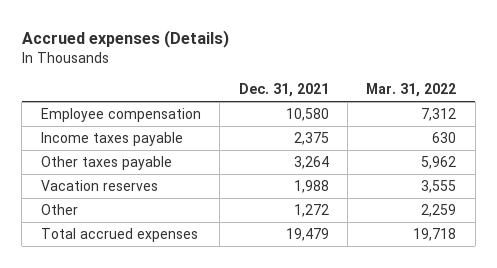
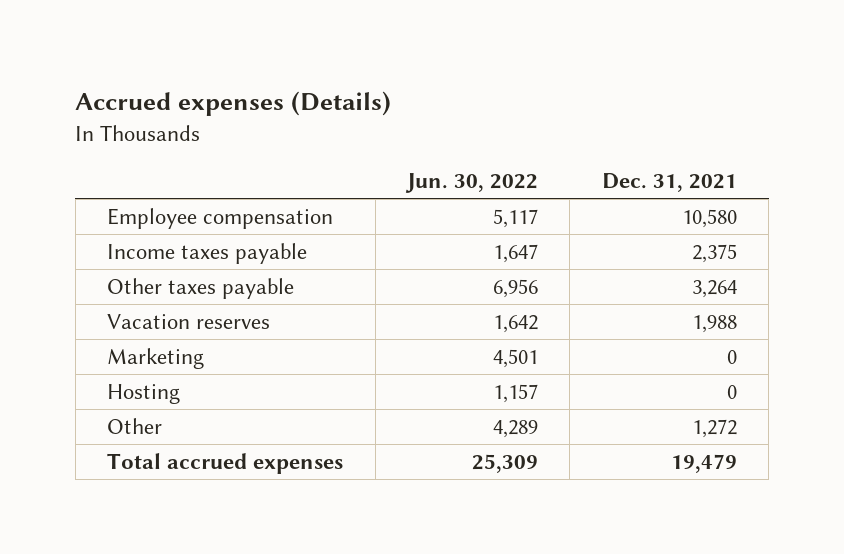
[366,82,457,97] Mar. 31, 2022 -> none
none -> [404,173,538,194] Jun. 30, 2022
none -> [107,347,205,369] Marketing
none -> [107,383,181,404] Hosting

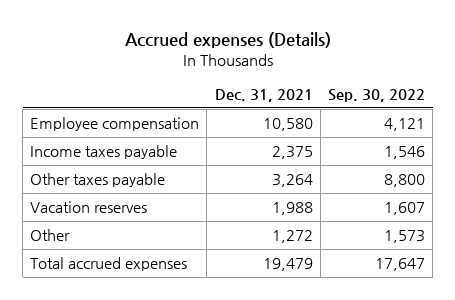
[404,173,538,194] Jun. 30, 2022 -> none
none -> [328,89,426,103] Sep. 30, 2022
[107,347,205,369] Marketing -> none
[107,383,181,404] Hosting -> none

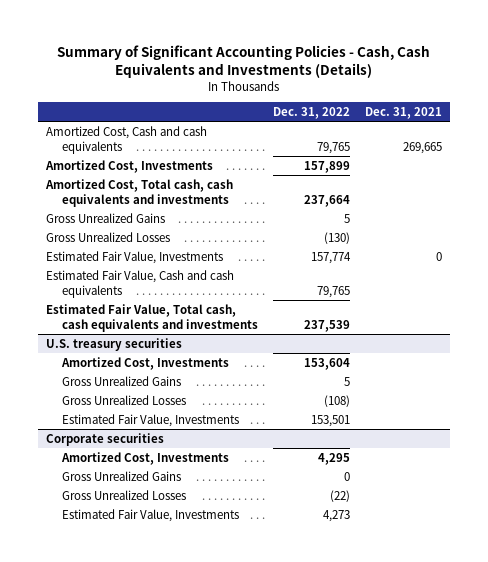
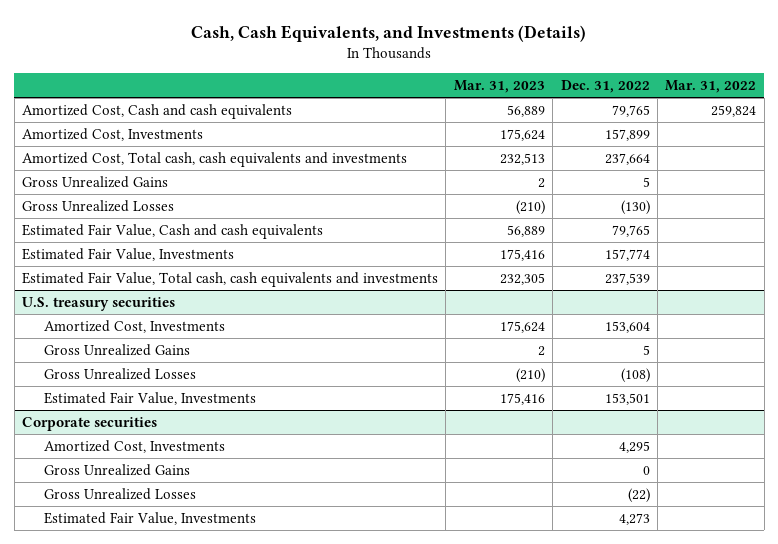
[57,44,431,78] Summary of Significant Accounting Policies - Cash, Cash Equivalents and Investments (Details) -> [191,24,587,42] Cash, Cash Equivalents, and Investments (Details)
[365,106,443,119] Dec. 31, 2021 -> none
none -> [453,80,545,94] Mar. 31, 2023
none -> [665,80,757,94] Mar. 31, 2022
[46,250,224,264] Estimated Fair Value, Investments -> [22,248,235,262] Estimated Fair Value, Investments

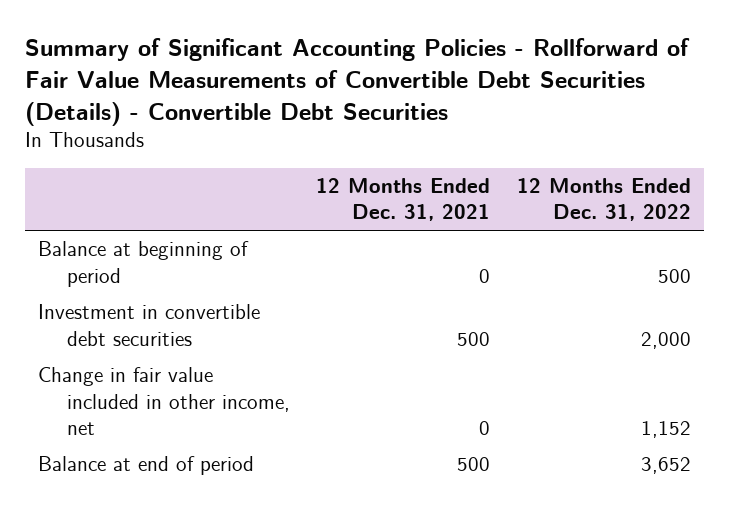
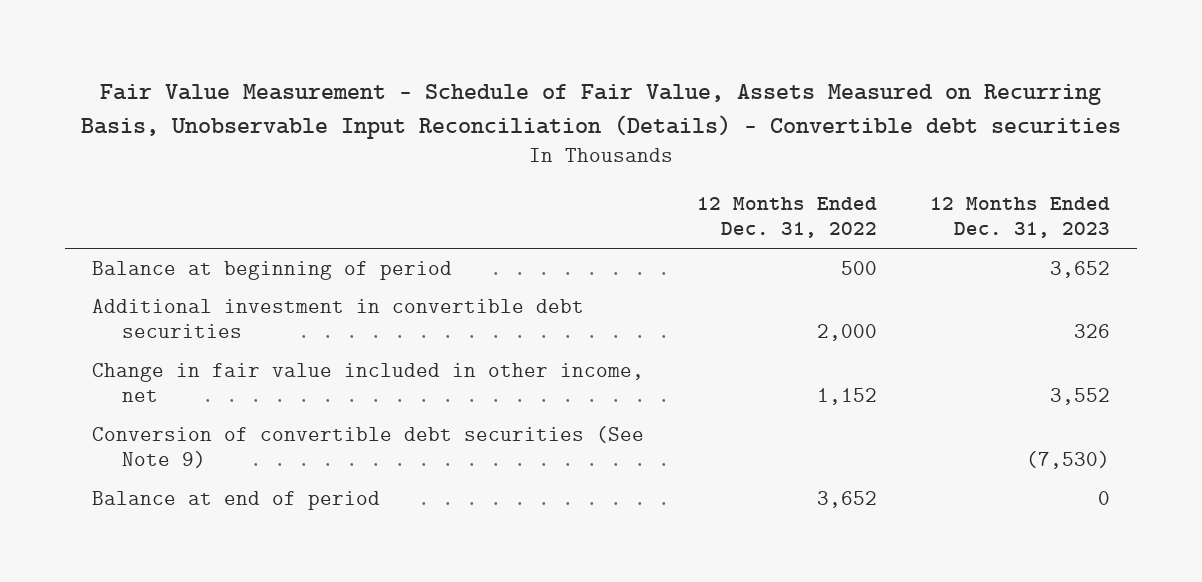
[24,38,690,126] Summary of Significant Accounting Policies - Rollforward of Fair Value Measurements of Convertible Debt Securities (Details) - Convertible Debt Securities -> [81,83,1122,139] Fair Value Measurement - Schedule of Fair Value, Assets Measured on Recurring Basis, Unobservable Input Reconciliation (Details) - Convertible debt securities
[316,177,491,222] 12 Months Ended Dec. 31, 2021 -> none
none -> [930,197,1111,239] 12 Months Ended Dec. 31, 2023
[37,304,260,346] Investment in convertible debt securities -> [91,298,584,339] Additional investment in convertible debt securities
none -> [91,425,644,469] Conversion of convertible debt securities (See Note 9)

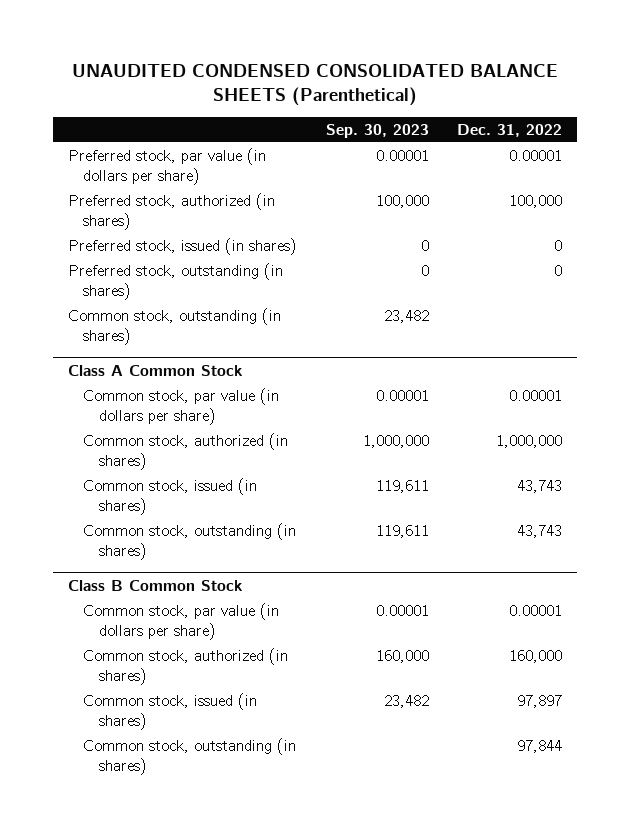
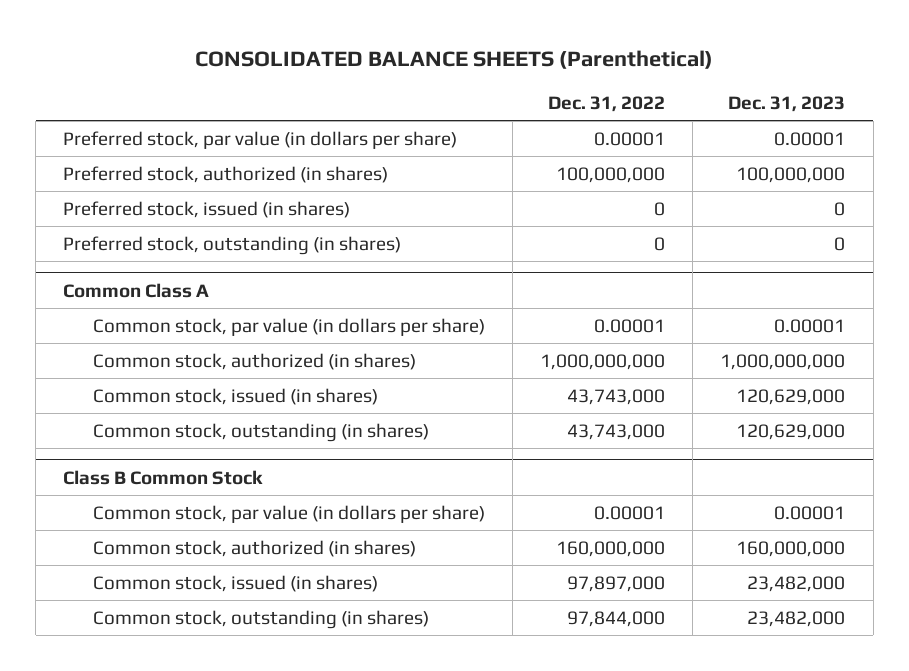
[72,64,559,107] UNAUDITED CONDENSED CONSOLIDATED BALANCE SHEETS (Parenthetical) -> [195,49,714,69] CONSOLIDATED BALANCE SHEETS (Parenthetical)
[325,123,429,138] Sep. 30, 2023 -> none
none -> [728,95,846,112] Dec. 31, 2023
[509,194,563,208] 100,000 -> [555,166,665,183] 100,000,000
[67,307,281,345] Common stock, outstanding (in shares) -> none
[67,364,243,376] Class A Common Stock -> [63,282,210,298] Common Class A
[496,434,563,448] 1,000,000 -> [539,353,665,370] 1,000,000,000
[517,479,563,493] 43,743 -> [566,388,665,405] 43,743,000
[517,524,563,538] 43,743 -> [566,423,665,440] 43,743,000
[509,649,563,663] 160,000 -> [555,540,665,557] 160,000,000
[517,694,563,708] 97,897 -> [566,575,665,592] 97,897,000
[517,739,563,753] 97,844 -> [566,610,665,627] 97,844,000

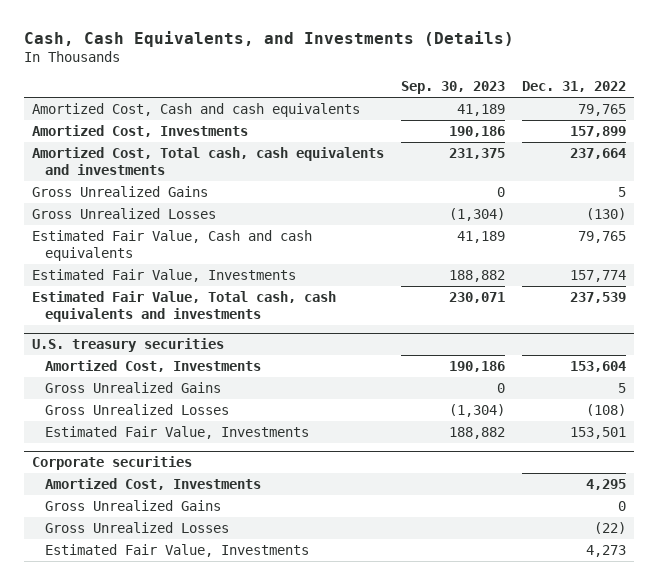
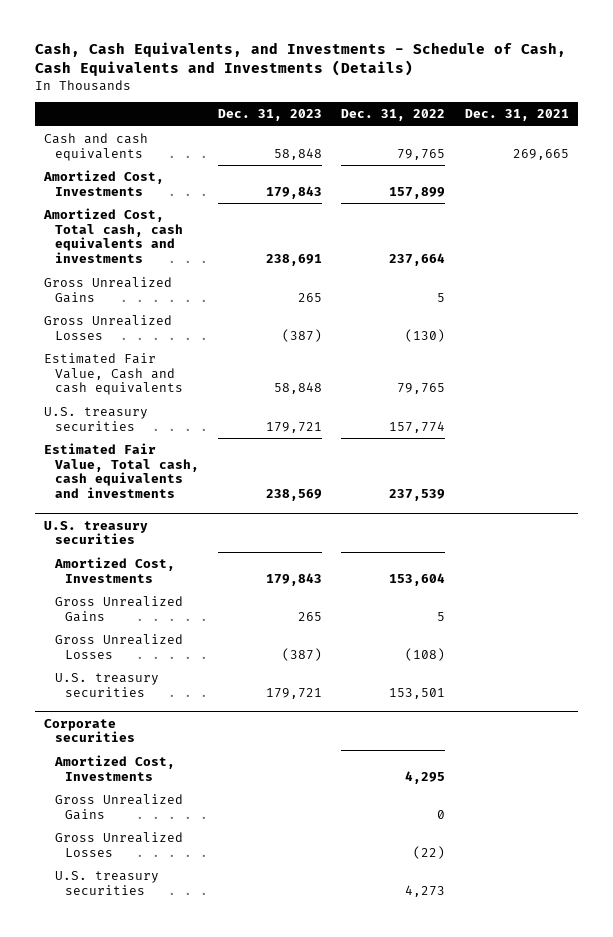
[23,31,514,48] Cash, Cash Equivalents, and Investments (Details) -> [34,41,566,76] Cash, Cash Equivalents, and Investments - Schedule of Cash, Cash Equivalents and Investments (Details)
[400,81,505,95] Sep. 30, 2023 -> none
none -> [218,109,323,122] Dec. 31, 2023
none -> [464,109,569,122] Dec. 31, 2021
[32,102,361,117] Amortized Cost, Cash and cash equivalents -> [44,133,149,161] Cash and cash equivalents
[32,268,297,282] Estimated Fair Value, Investments -> [44,407,149,431] U.S. treasury securities
[44,425,309,439] Estimated Fair Value, Investments -> [54,673,159,697] U.S. treasury securities
[44,543,309,557] Estimated Fair Value, Investments -> [54,871,159,895] U.S. treasury securities

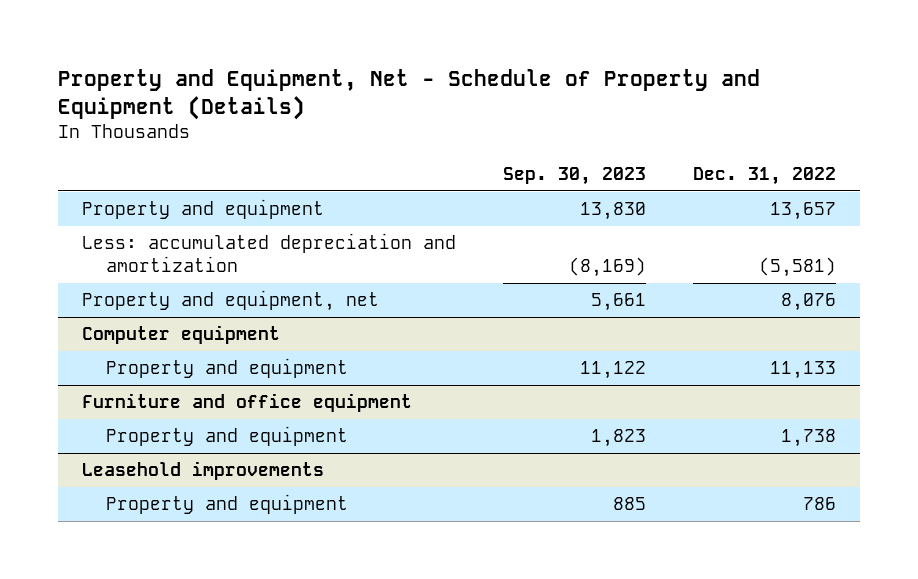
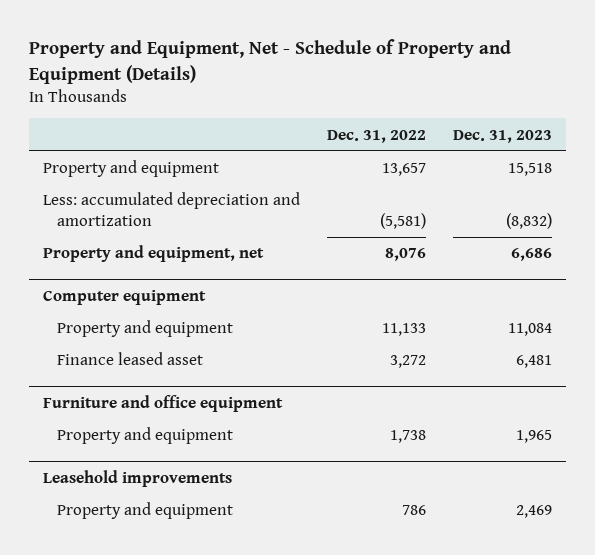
[502,166,646,185] Sep. 30, 2023 -> none
none -> [453,129,553,143] Dec. 31, 2023
none -> [57,352,204,366] Finance leased asset

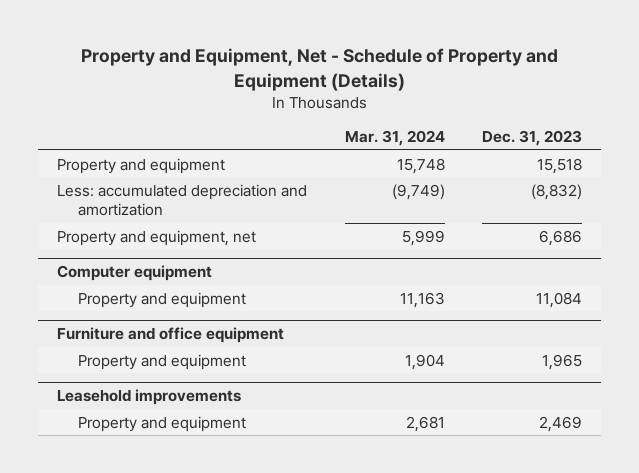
[326,129,426,143] Dec. 31, 2022 -> none
none -> [344,130,445,147] Mar. 31, 2024
[57,352,204,366] Finance leased asset -> none

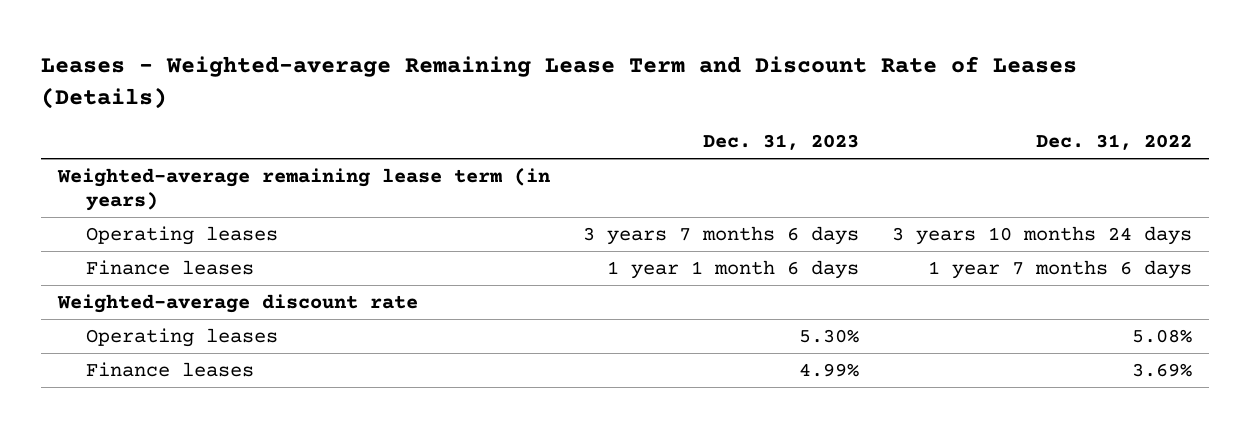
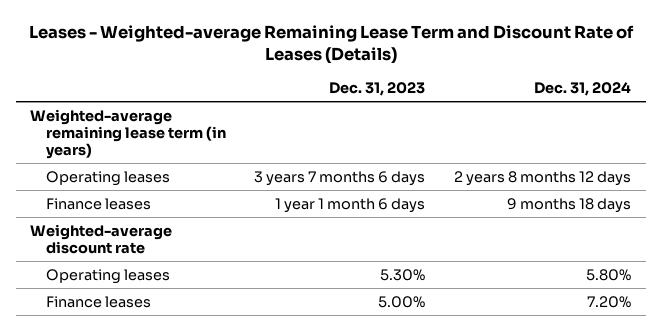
[1036,134,1193,151] Dec. 31, 2022 -> none
none -> [534,82,632,97] Dec. 31, 2024
[798,362,859,377] 4.99% -> [378,295,426,308] 5.00%

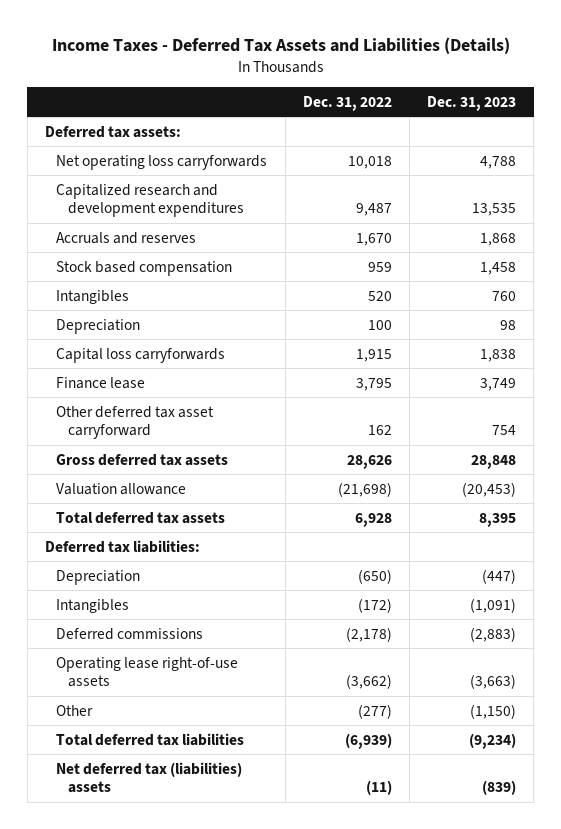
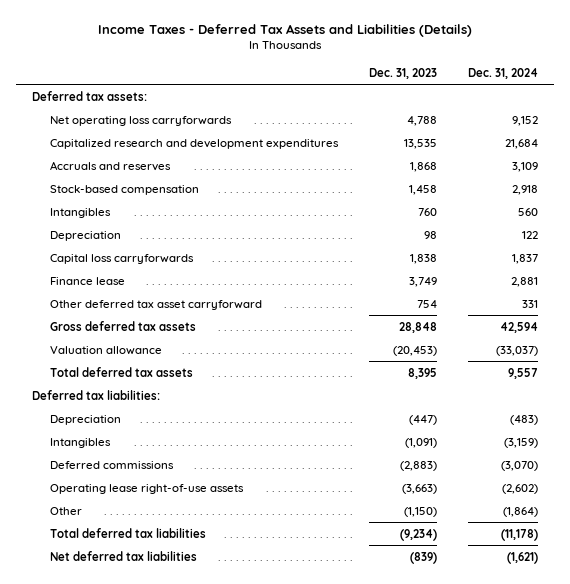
[302,95,392,111] Dec. 31, 2022 -> none
none -> [468,67,539,79] Dec. 31, 2024
[56,260,233,276] Stock based compensation -> [49,184,199,195] Stock-based compensation
[56,761,243,794] Net deferred tax (liabilities) assets -> [49,550,197,561] Net deferred tax liabilities

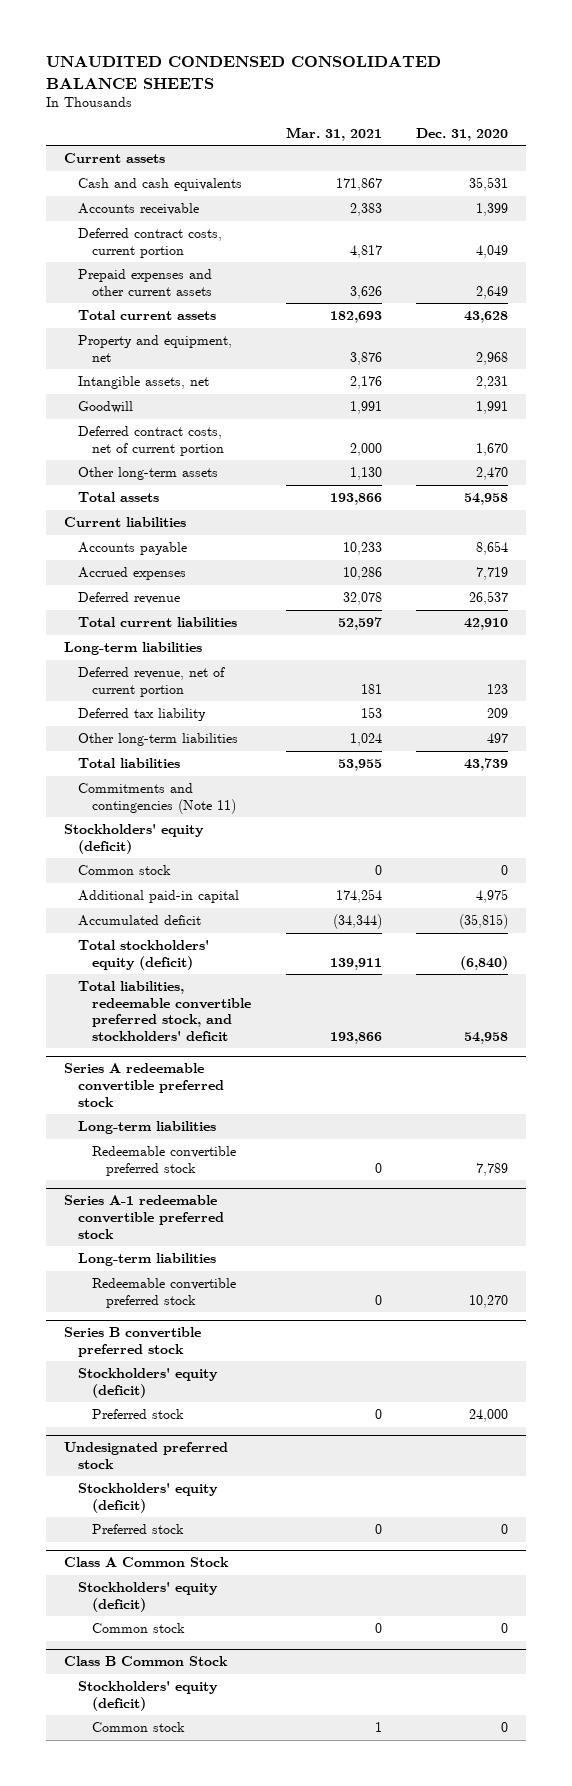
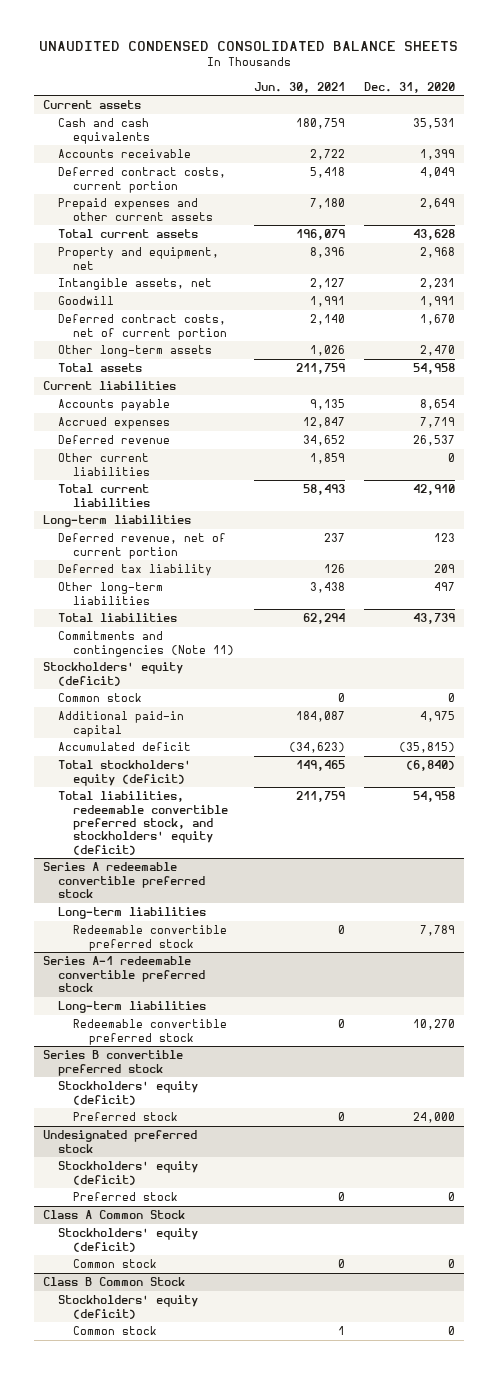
[285,126,382,141] Mar. 31, 2021 -> none
none -> [253,81,345,93] Jun. 30, 2021
none -> [58,453,151,476] Other current liabilities
[77,980,252,1041] Total liabilities, redeemable convertible preferred stock, and stockholders' deficit -> [58,791,229,855] Total liabilities, redeemable convertible preferred stock, and stockholders' equity (deficit)

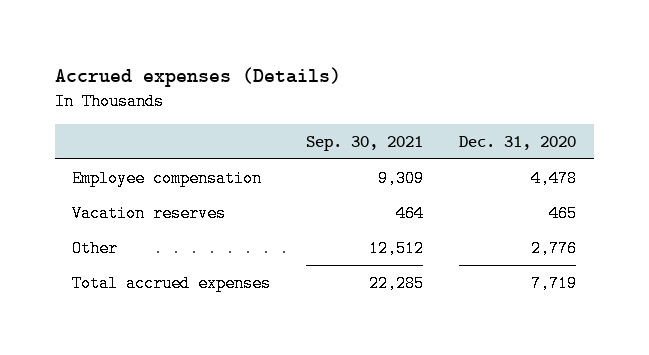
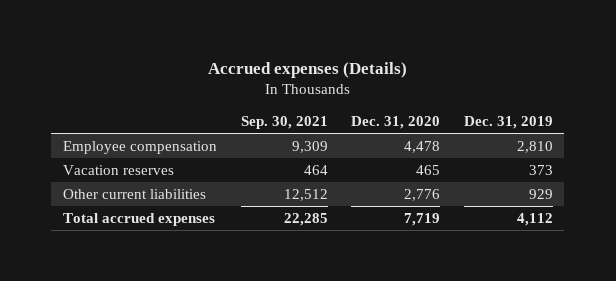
none -> [463,116,553,130] Dec. 31, 2019
[72,239,119,257] Other -> [63,188,207,199] Other current liabilities

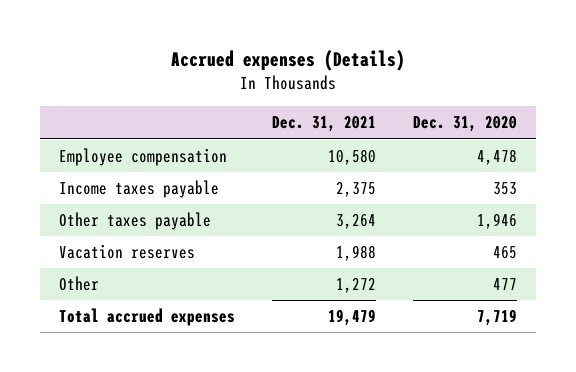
[240,116,328,130] Sep. 30, 2021 -> none
[463,116,553,130] Dec. 31, 2019 -> none
none -> [272,116,377,133] Dec. 31, 2021
none -> [58,180,219,199] Income taxes payable
none -> [58,212,211,231] Other taxes payable
[63,188,207,199] Other current liabilities -> [58,276,99,292] Other
[404,188,441,201] 2,776 -> [493,278,518,291] 477

